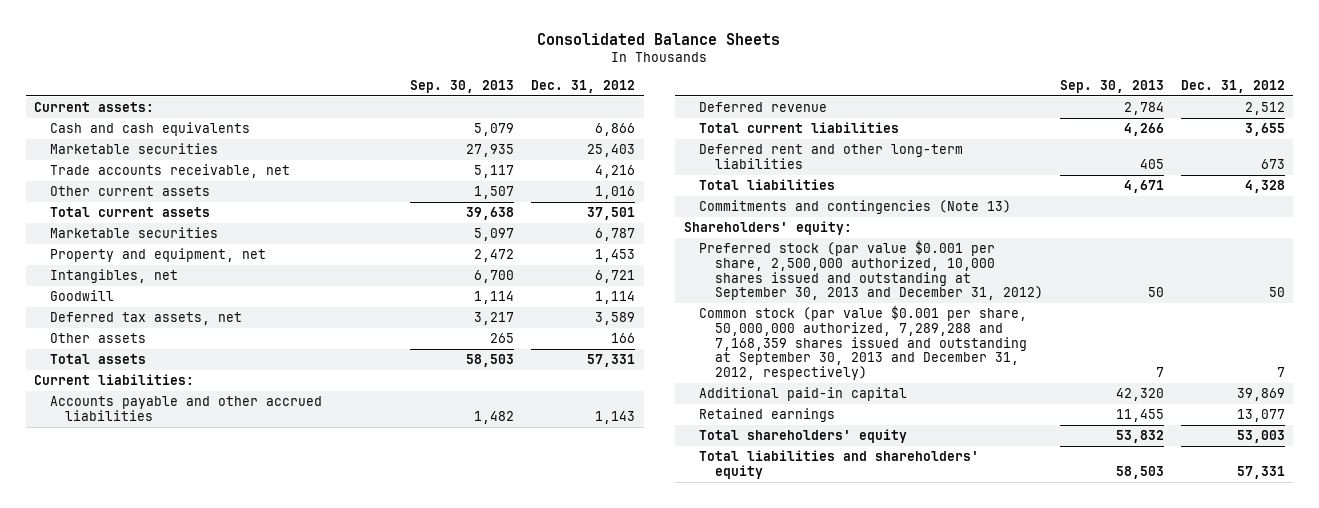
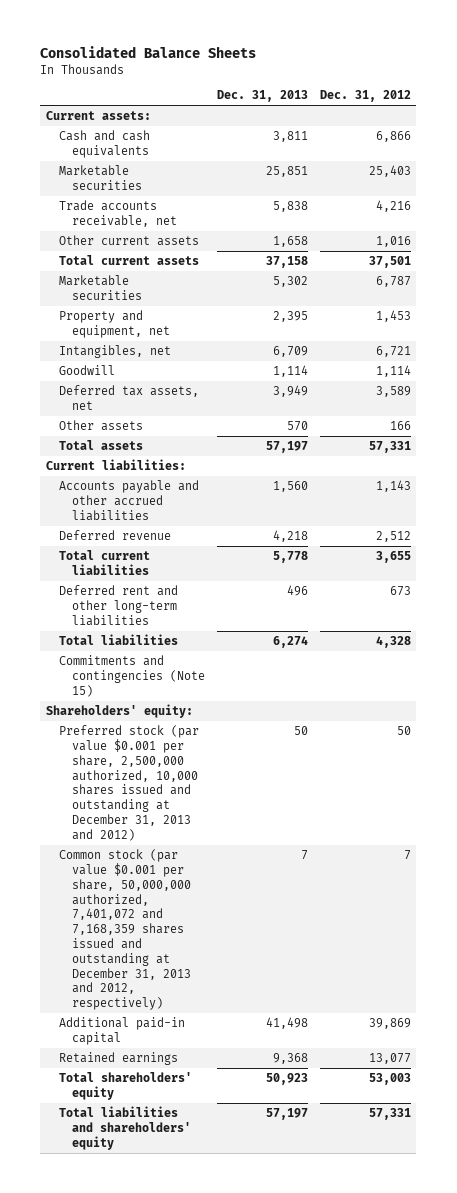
[410,79,515,93] Sep. 30, 2013 -> none
none -> [216,90,308,103] Dec. 31, 2013
[699,200,1012,215] Commitments and contingencies (Note 13) -> [59,655,205,697] Commitments and contingencies (Note 15)
[699,240,1043,301] Preferred stock (par value $0.001 per share, 2,500,000 authorized, 10,000 shares issued and outstanding at September 30, 2013 and December 31, 2012) -> [59,725,200,841] Preferred stock (par value $0.001 per share, 2,500,000 authorized, 10,000 shares issued and outstanding at December 31, 2013 and 2012)
[699,305,1028,381] Common stock (par value $0.001 per share, 50,000,000 authorized, 7,289,288 and 7,168,359 shares issued and outstanding at September 30, 2013 and December 31, 2012, respectively) -> [59,849,191,1011] Common stock (par value $0.001 per share, 50,000,000 authorized, 7,401,072 and 7,168,359 shares issued and outstanding at December 31, 2013 and 2012, respectively)

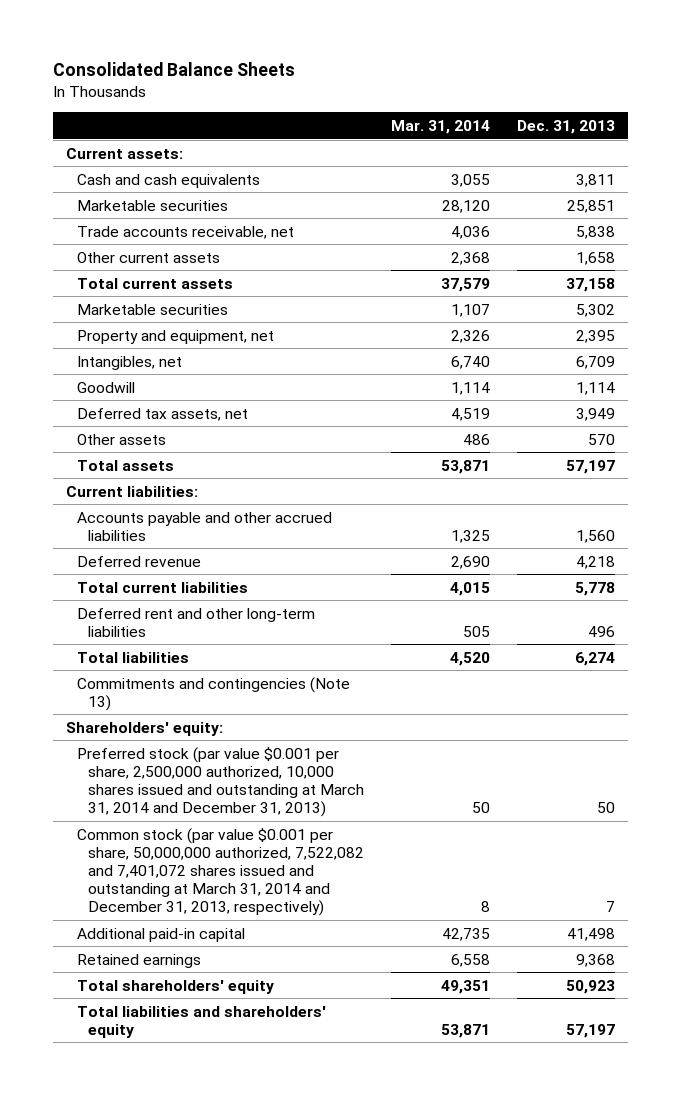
[319,90,411,103] Dec. 31, 2012 -> none
none -> [390,120,490,135] Mar. 31, 2014
[59,655,205,697] Commitments and contingencies (Note 15) -> [77,676,351,711] Commitments and contingencies (Note 13)
[59,725,200,841] Preferred stock (par value $0.001 per share, 2,500,000 authorized, 10,000 shares issued and outstanding at December 31, 2013 and 2012) -> [77,746,364,818] Preferred stock (par value $0.001 per share, 2,500,000 authorized, 10,000 shares issued and outstanding at March 31, 2014 and December 31, 2013)
[59,849,191,1011] Common stock (par value $0.001 per share, 50,000,000 authorized, 7,401,072 and 7,168,359 shares issued and outstanding at December 31, 2013 and 2012, respectively) -> [77,827,364,917] Common stock (par value $0.001 per share, 50,000,000 authorized, 7,522,082 and 7,401,072 shares issued and outstanding at March 31, 2014 and December 31, 2013, respectively)

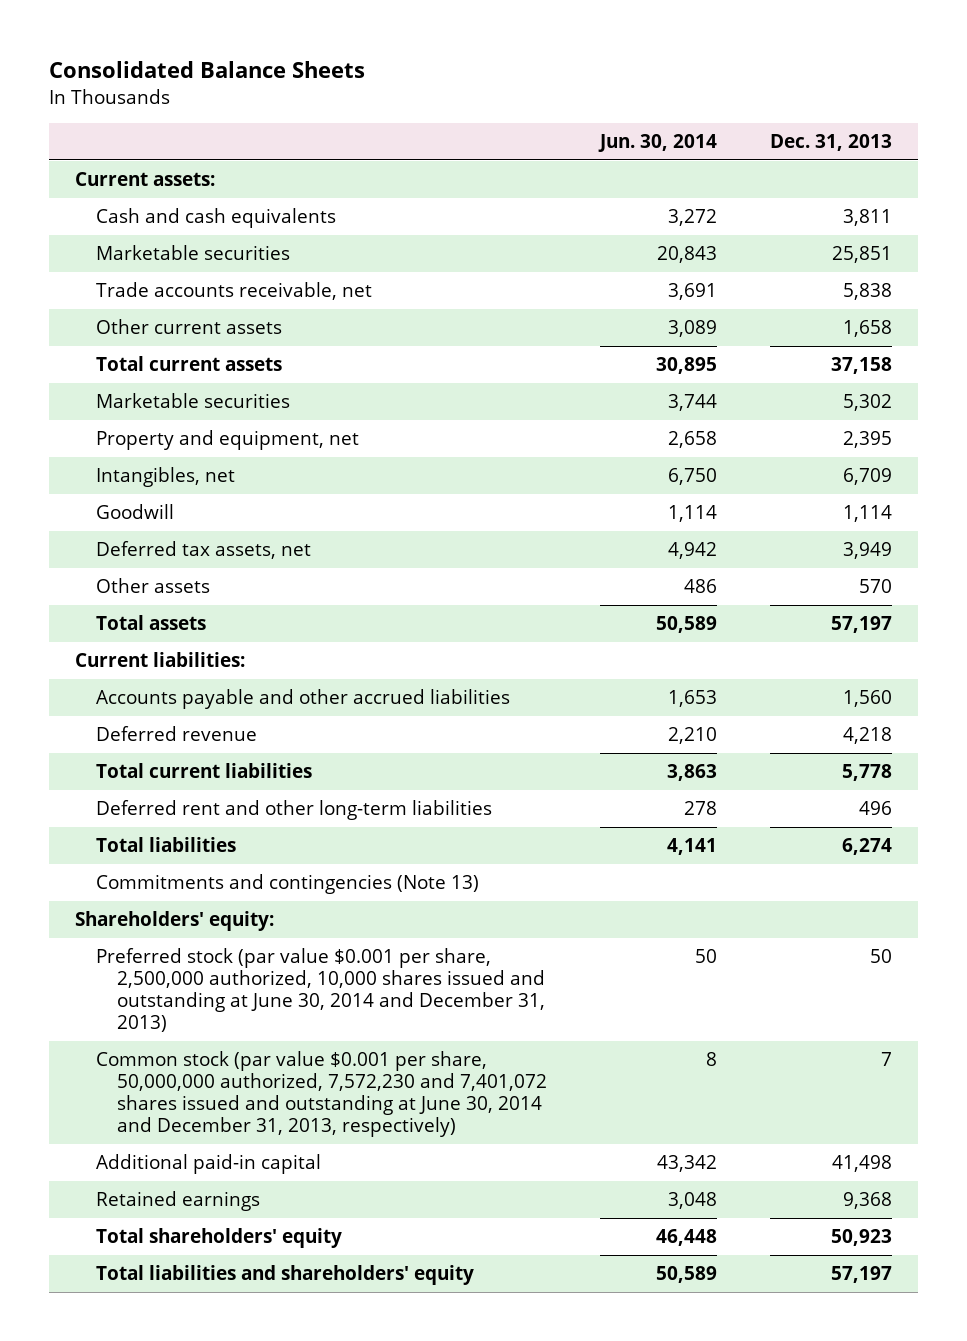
[390,120,490,135] Mar. 31, 2014 -> none
none -> [598,133,718,152] Jun. 30, 2014
[77,746,364,818] Preferred stock (par value $0.001 per share, 2,500,000 authorized, 10,000 shares issued and outstanding at March 31, 2014 and December 31, 2013) -> [96,948,546,1032] Preferred stock (par value $0.001 per share, 2,500,000 authorized, 10,000 shares issued and outstanding at June 30, 2014 and December 31, 2013)
[77,827,364,917] Common stock (par value $0.001 per share, 50,000,000 authorized, 7,522,082 and 7,401,072 shares issued and outstanding at March 31, 2014 and December 31, 2013, respectively) -> [96,1051,548,1137] Common stock (par value $0.001 per share, 50,000,000 authorized, 7,572,230 and 7,401,072 shares issued and outstanding at June 30, 2014 and December 31, 2013, respectively)

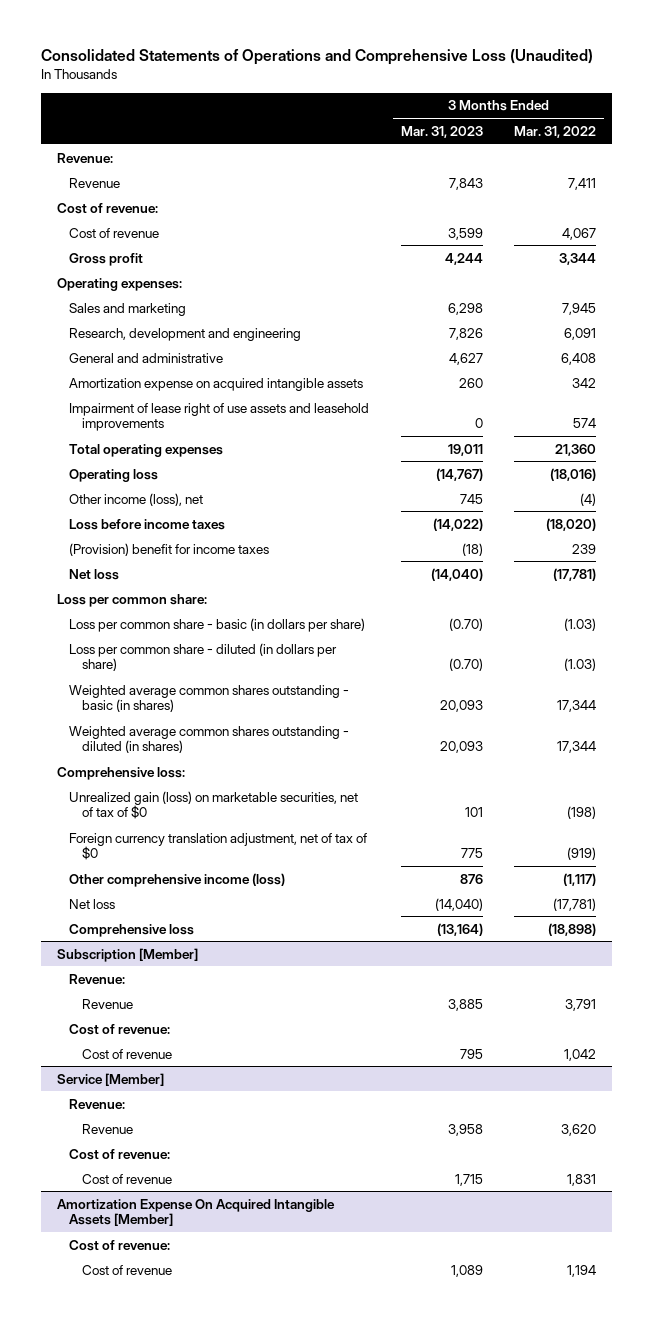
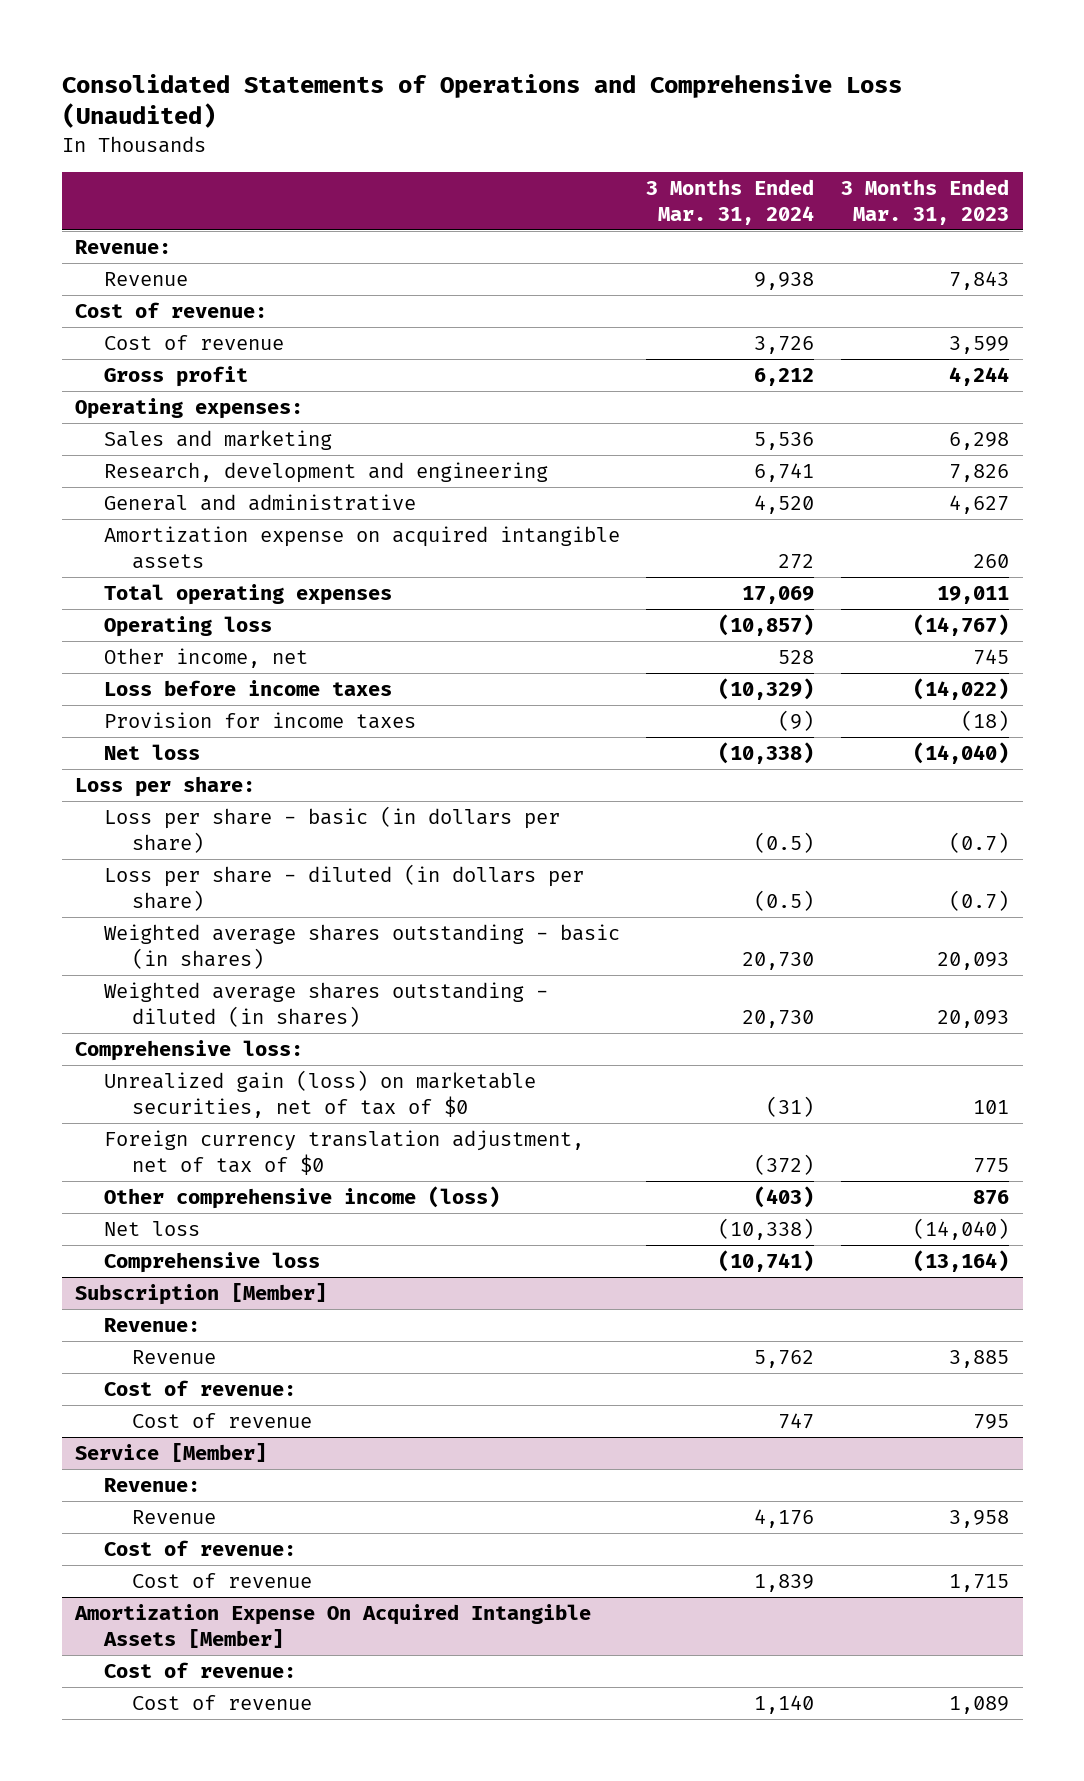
[514,125,597,138] Mar. 31, 2022 -> none
none -> [646,179,815,225] 3 Months Ended Mar. 31, 2024
[69,402,370,432] Impairment of lease right of use assets and leasehold improvements -> none
[69,492,204,506] Other income (loss), net -> [103,648,308,669] Other income, net
[69,542,270,556] (Provision) benefit for income taxes -> [103,712,416,730] Provision for income taxes
[56,593,207,607] Loss per common share: -> [75,776,256,798] Loss per share:
[69,617,366,632] Loss per common share - basic (in dollars per share) -> [103,806,560,853] Loss per share - basic (in dollars per share)
[448,617,483,631] (0.70) -> [949,831,1010,853] (0.7)
[69,642,338,672] Loss per common share - diluted (in dollars per share) -> [103,864,584,911] Loss per share - diluted (in dollars per share)
[448,658,483,672] (0.70) -> [949,889,1010,911] (0.7)
[69,684,350,713] Weighted average common shares outstanding - basic (in shares) -> [103,924,620,969] Weighted average shares outstanding - basic (in shares)
[69,725,350,754] Weighted average common shares outstanding - diluted (in shares) -> [103,982,548,1027] Weighted average shares outstanding - diluted (in shares)

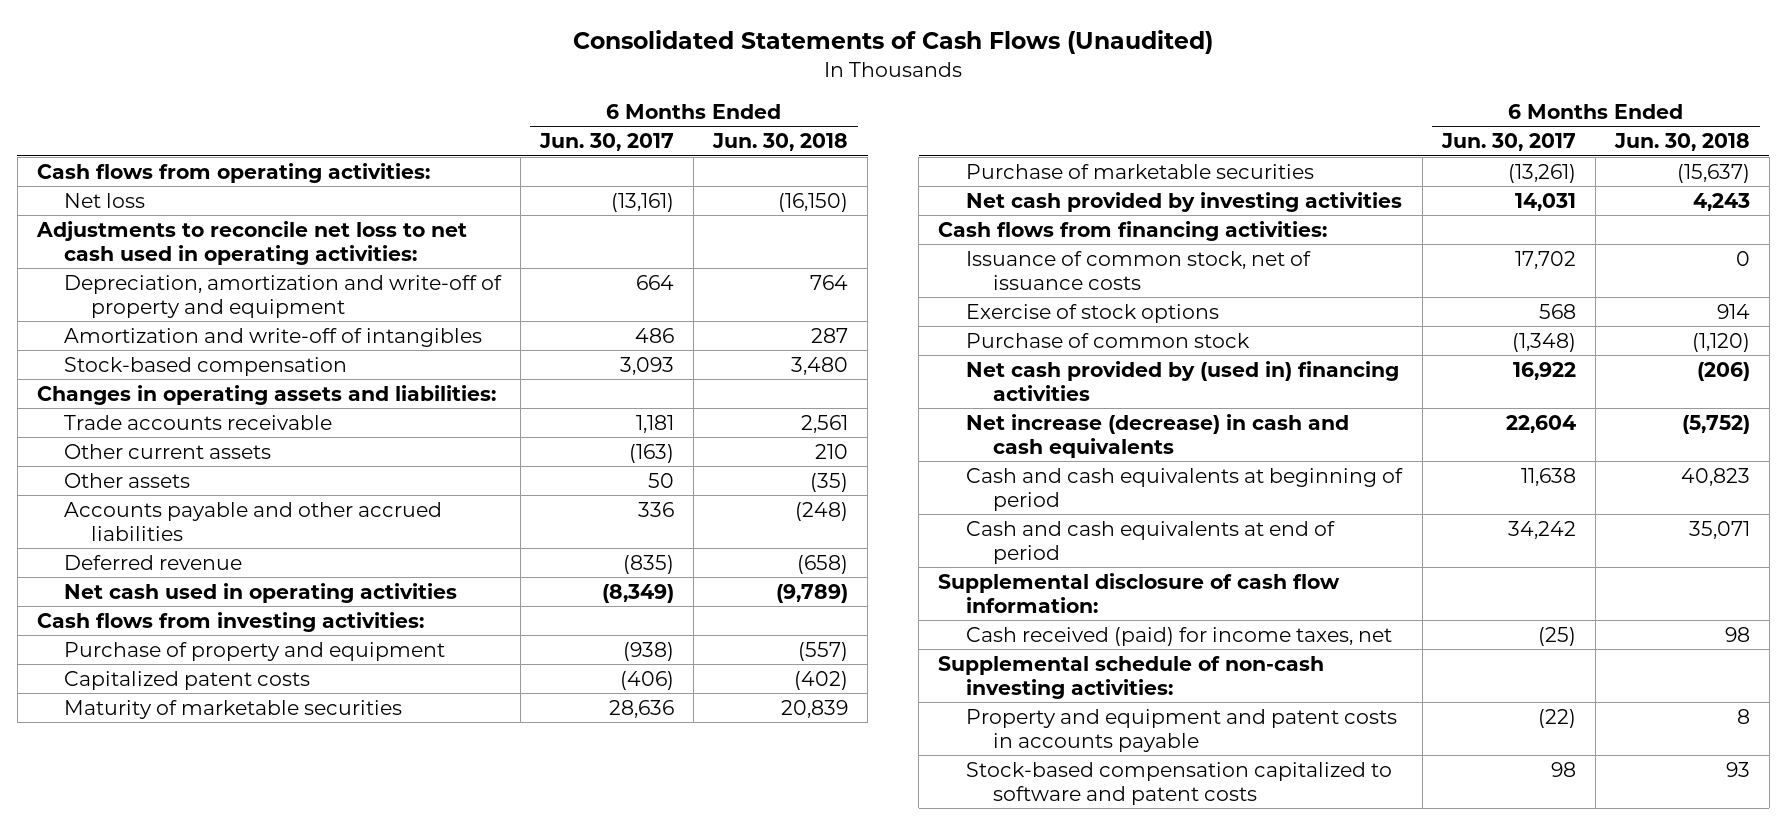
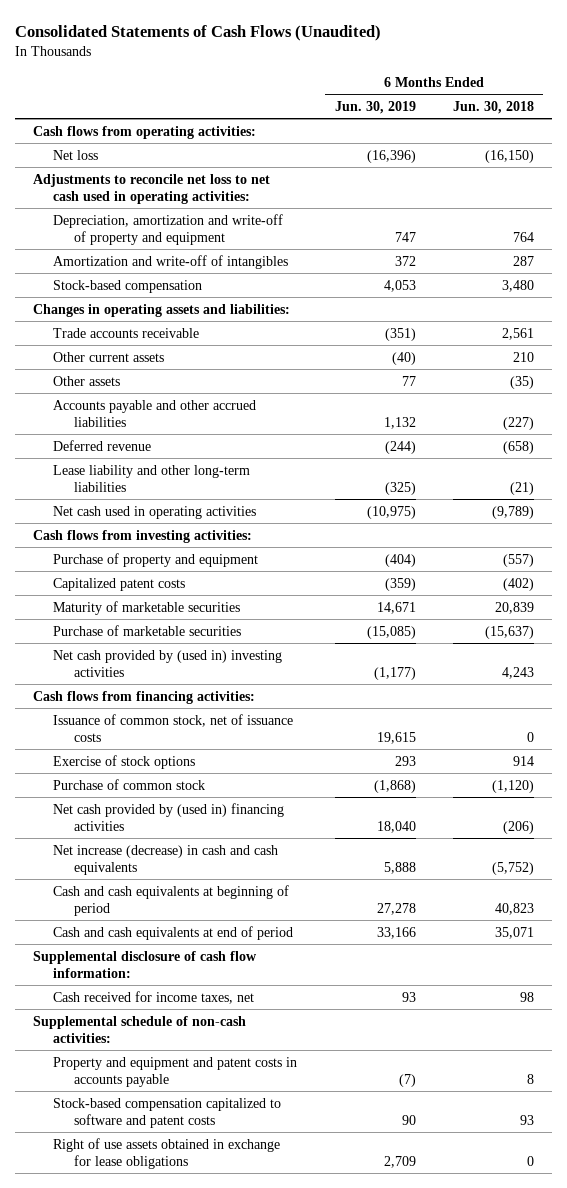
[539,133,675,152] Jun. 30, 2017 -> none
none -> [334,100,416,114] Jun. 30, 2019
[795,501,849,521] (248) -> [502,416,534,430] (227)
none -> [53,464,251,492] Lease liability and other long-term liabilities
[965,191,1402,212] Net cash provided by investing activities -> [53,649,283,677] Net cash provided by (used in) investing activities
[965,626,1392,646] Cash received (paid) for income taxes, net -> [53,990,255,1004] Cash received for income taxes, net
[938,655,1325,699] Supplemental schedule of non-cash investing activities: -> [33,1015,247,1043] Supplemental schedule of non-cash activities:
none -> [53,1137,281,1169] Right of use assets obtained in exchange for lease obligations

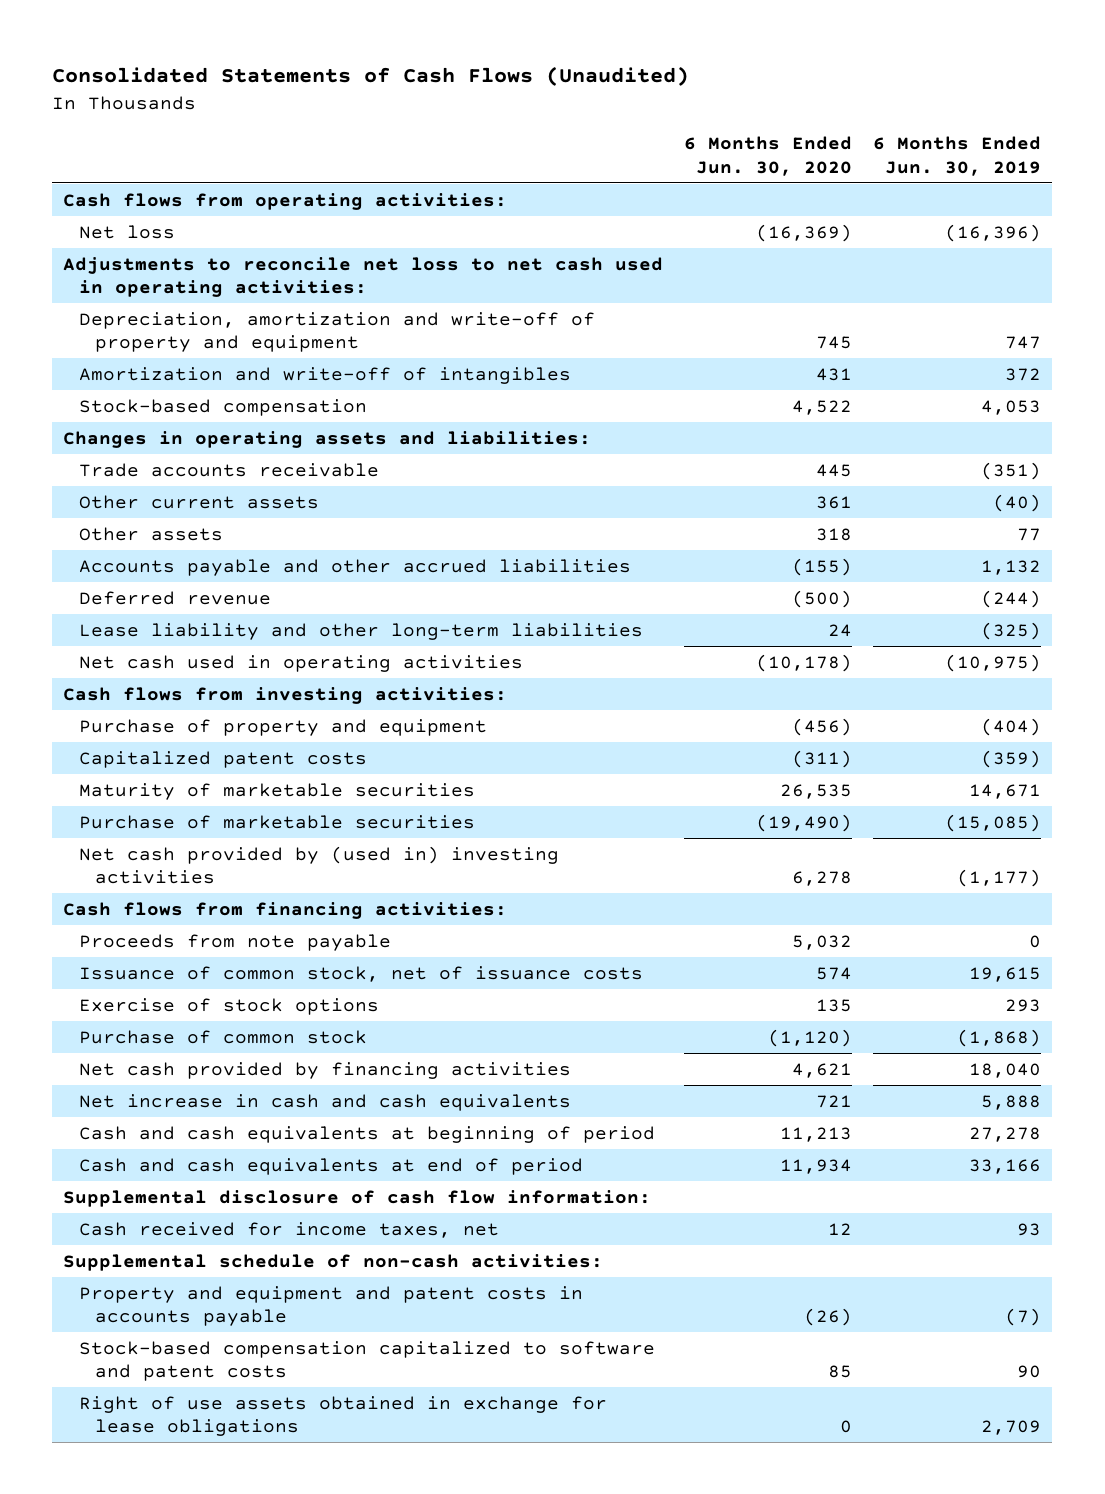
[452,100,534,114] Jun. 30, 2018 -> none
none -> [684,136,853,176] 6 Months Ended Jun. 30, 2020
none -> [79,933,392,951] Proceeds from note payable
[53,802,285,831] Net cash provided by (used in) financing activities -> [79,1061,572,1079] Net cash provided by financing activities
[53,844,279,875] Net increase (decrease) in cash and cash equivalents -> [79,1093,572,1111] Net increase in cash and cash equivalents

